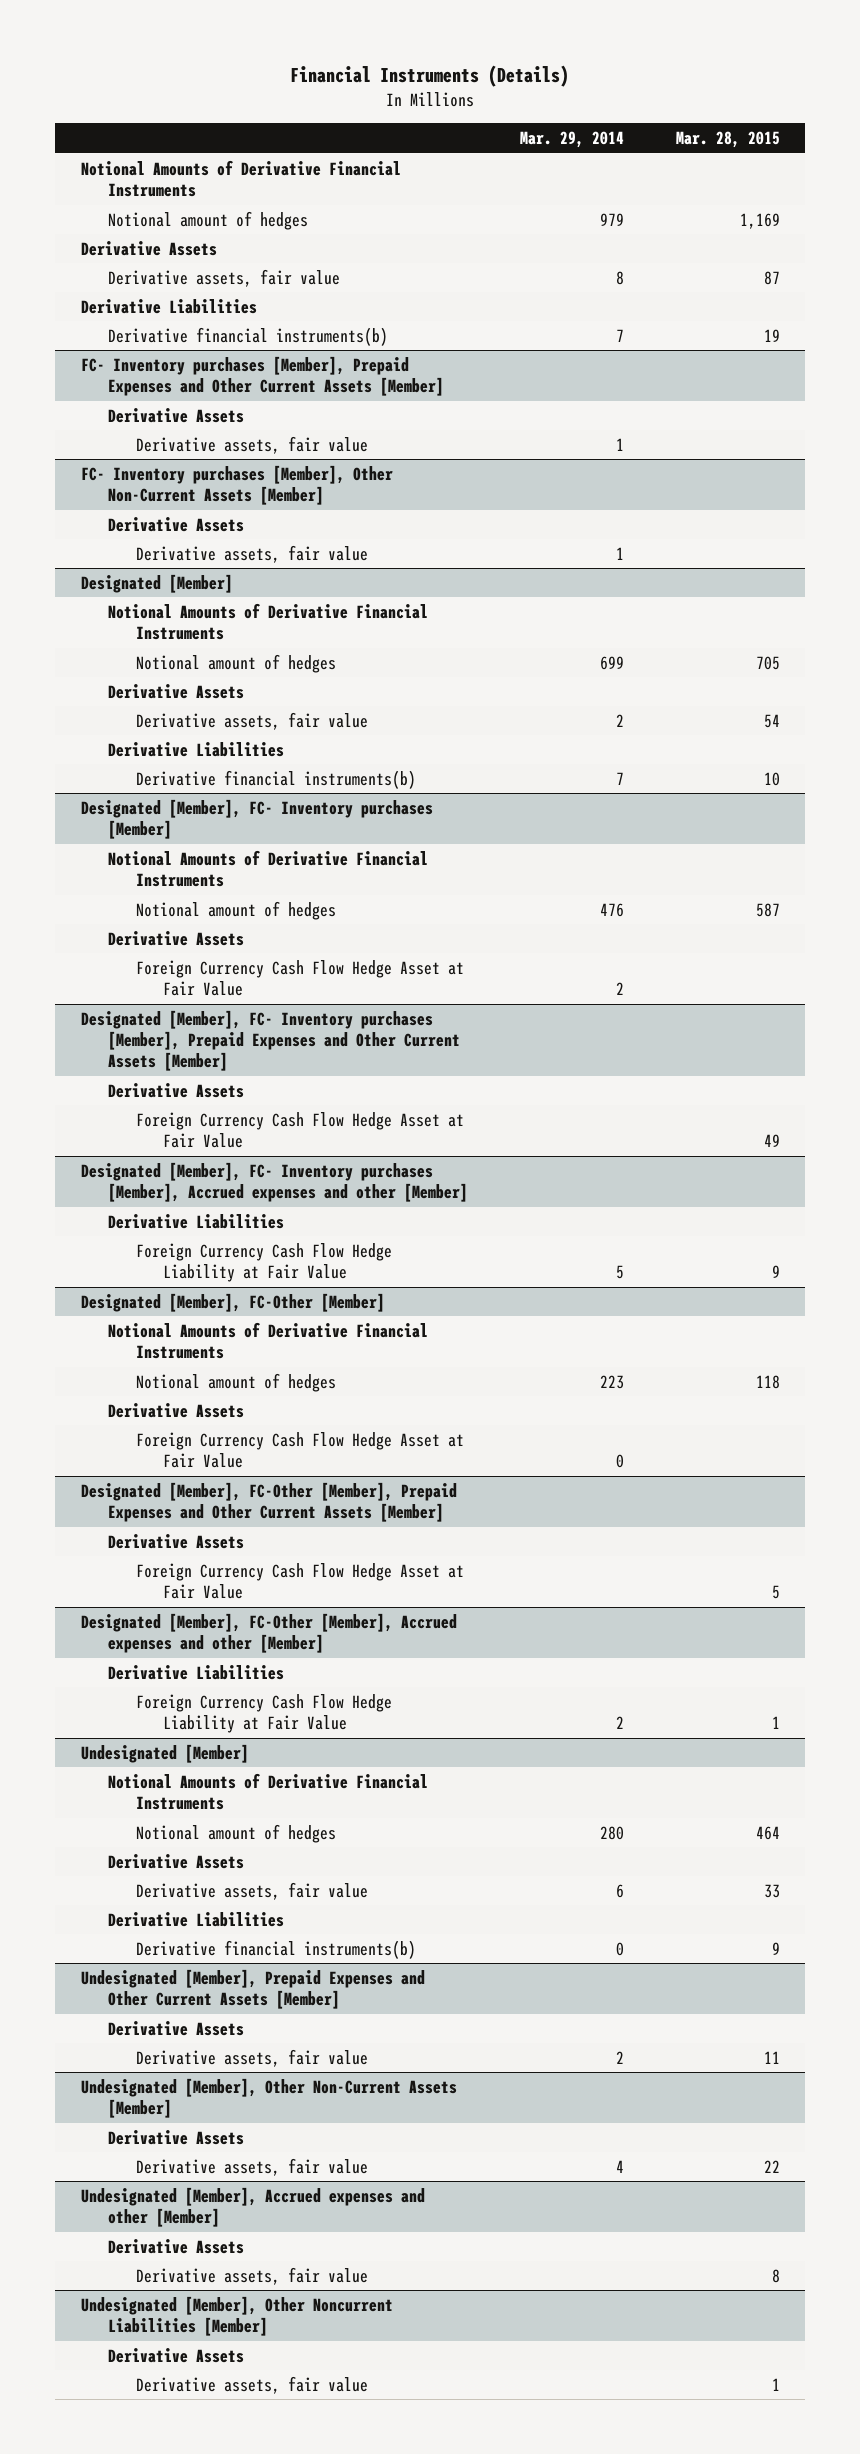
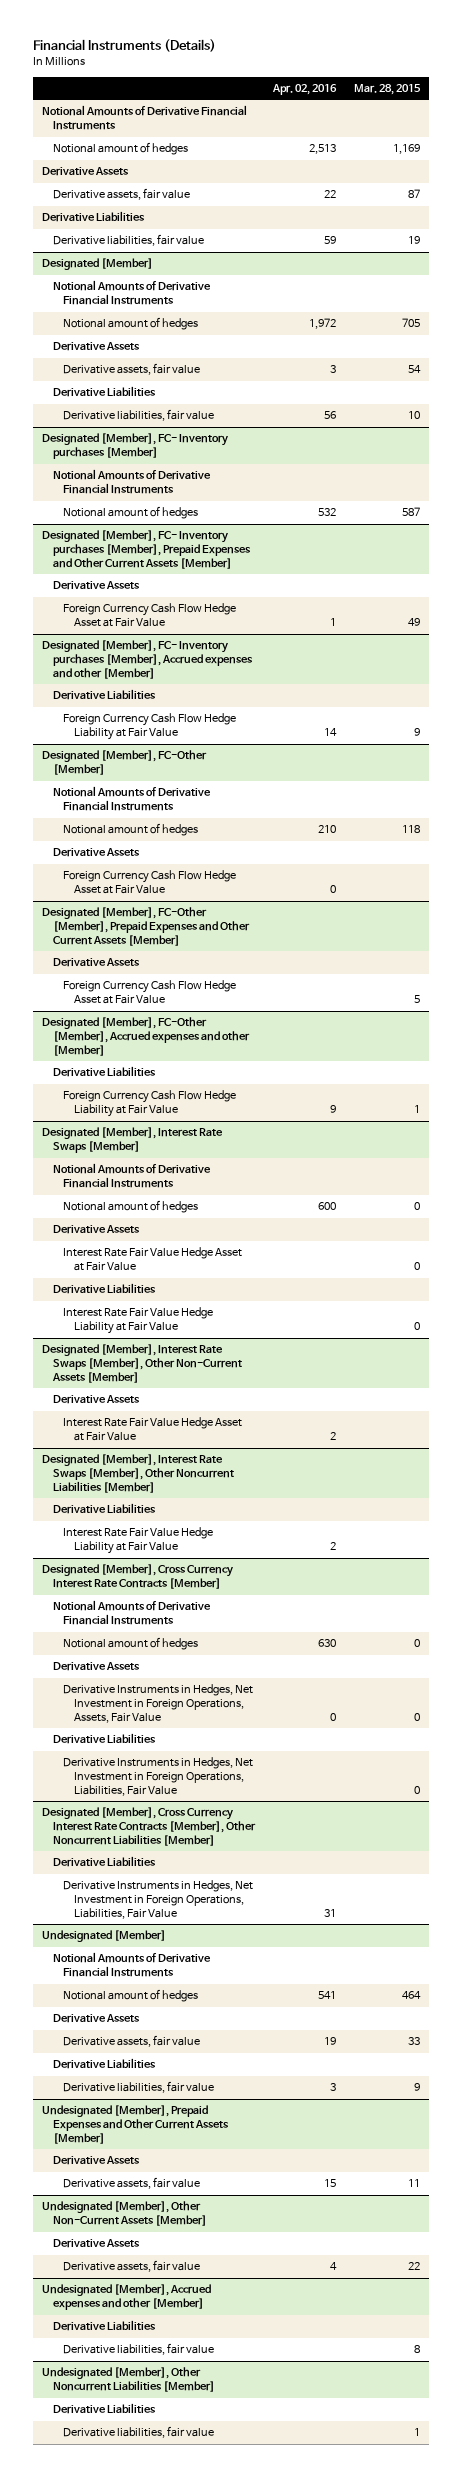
[519,131,624,149] Mar. 29, 2014 -> none
none -> [271,84,337,96] Apr. 02, 2016
[80,355,445,397] FC- Inventory purchases [Member], Prepaid Expenses and Other Current Assets [Member] -> none
[108,407,245,423] Derivative Assets -> none
[135,435,368,454] Derivative assets, fair value -> none
[80,464,393,506] FC- Inventory purchases [Member], Other Non-Current Assets [Member] -> none
[108,516,245,532] Derivative Assets -> none
[135,544,368,563] Derivative assets, fair value -> none
[108,326,389,346] Derivative financial instruments(b) -> [52,234,204,247] Derivative liabilities, fair value
[135,769,416,789] Derivative financial instruments(b) -> [63,409,215,422] Derivative liabilities, fair value
[108,930,245,946] Derivative Assets -> none
[135,959,464,997] Foreign Currency Cash Flow Hedge Asset at Fair Value -> none
none -> [42,1127,224,1154] Designated [Member], Interest Rate Swaps [Member]
none -> [52,1163,211,1189] Notional Amounts of Derivative Financial Instruments
none -> [63,1200,199,1214] Notional amount of hedges
none -> [52,1225,140,1235] Derivative Assets
none -> [63,1247,243,1272] Interest Rate Fair Value Hedge Asset at Fair Value
none -> [52,1283,156,1295] Derivative Liabilities
none -> [63,1307,214,1335] Interest Rate Fair Value Hedge Liability at Fair Value
none -> [42,1344,242,1384] Designated [Member], Interest Rate Swaps [Member], Other Non-Current Assets [Member]
none -> [52,1395,140,1405] Derivative Assets
none -> [63,1417,243,1442] Interest Rate Fair Value Hedge Asset at Fair Value
none -> [42,1454,234,1494] Designated [Member], Interest Rate Swaps [Member], Other Noncurrent Liabilities [Member]
none -> [52,1503,156,1515] Derivative Liabilities
none -> [63,1527,214,1555] Interest Rate Fair Value Hedge Liability at Fair Value
none -> [42,1564,234,1590] Designated [Member], Cross Currency Interest Rate Contracts [Member]
none -> [52,1600,211,1626] Notional Amounts of Derivative Financial Instruments
none -> [63,1637,199,1651] Notional amount of hedges
none -> [52,1662,140,1672] Derivative Assets
none -> [63,1684,254,1724] Derivative Instruments in Hedges, Net Investment in Foreign Operations, Assets, Fair Value
none -> [52,1733,156,1745] Derivative Liabilities
none -> [63,1757,254,1797] Derivative Instruments in Hedges, Net Investment in Foreign Operations, Liabilities, Fair Value
none -> [42,1807,256,1847] Designated [Member], Cross Currency Interest Rate Contracts [Member], Other Noncurrent Liabilities [Member]
none -> [52,1856,156,1868] Derivative Liabilities
none -> [63,1880,254,1920] Derivative Instruments in Hedges, Net Investment in Foreign Operations, Liabilities, Fair Value
[135,1939,416,1959] Derivative financial instruments(b) -> [63,2081,215,2094] Derivative liabilities, fair value
[108,2238,245,2254] Derivative Assets -> none
none -> [52,2320,156,2332] Derivative Liabilities
[135,2266,368,2285] Derivative assets, fair value -> [63,2343,215,2356] Derivative liabilities, fair value
[108,2347,245,2363] Derivative Assets -> none
none -> [52,2403,156,2415] Derivative Liabilities
[135,2375,368,2394] Derivative assets, fair value -> [63,2426,215,2439] Derivative liabilities, fair value

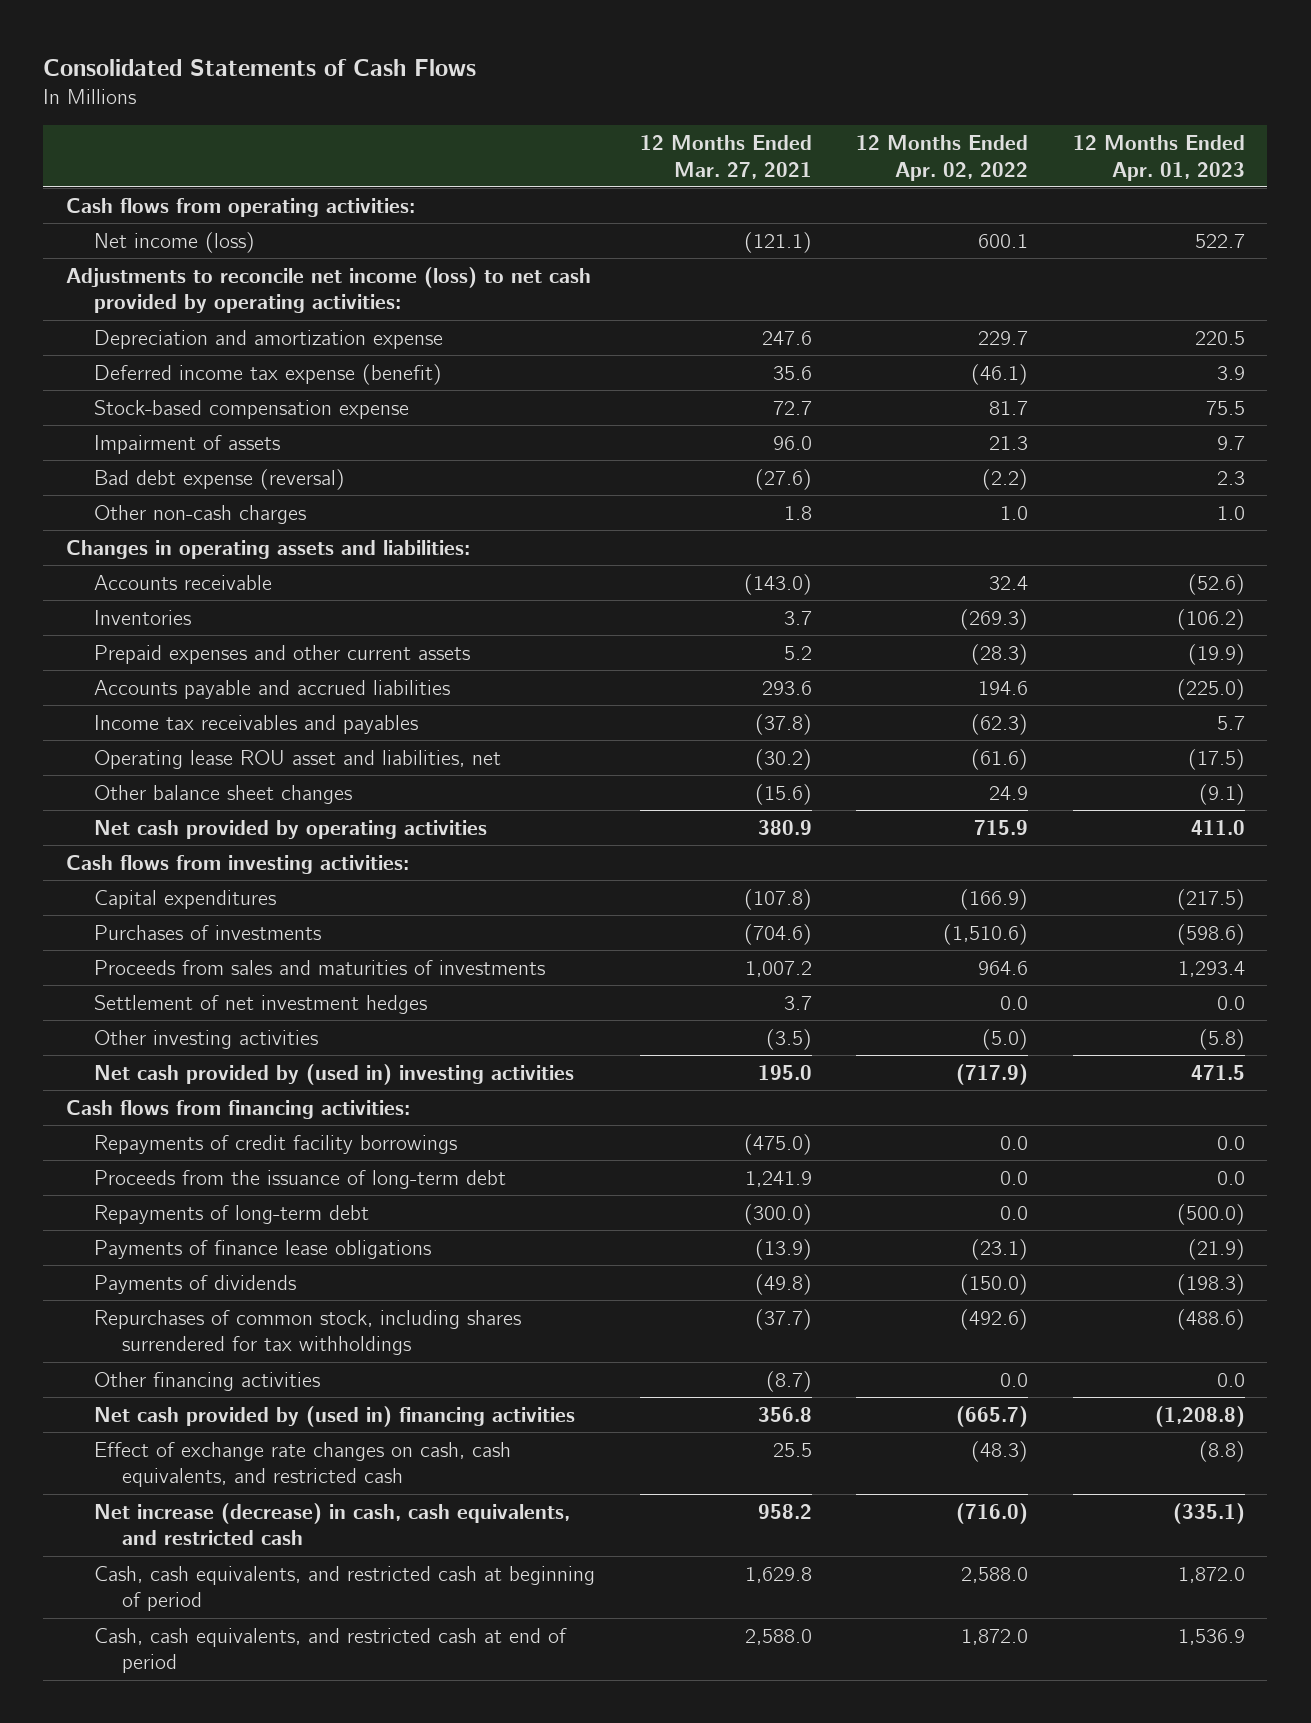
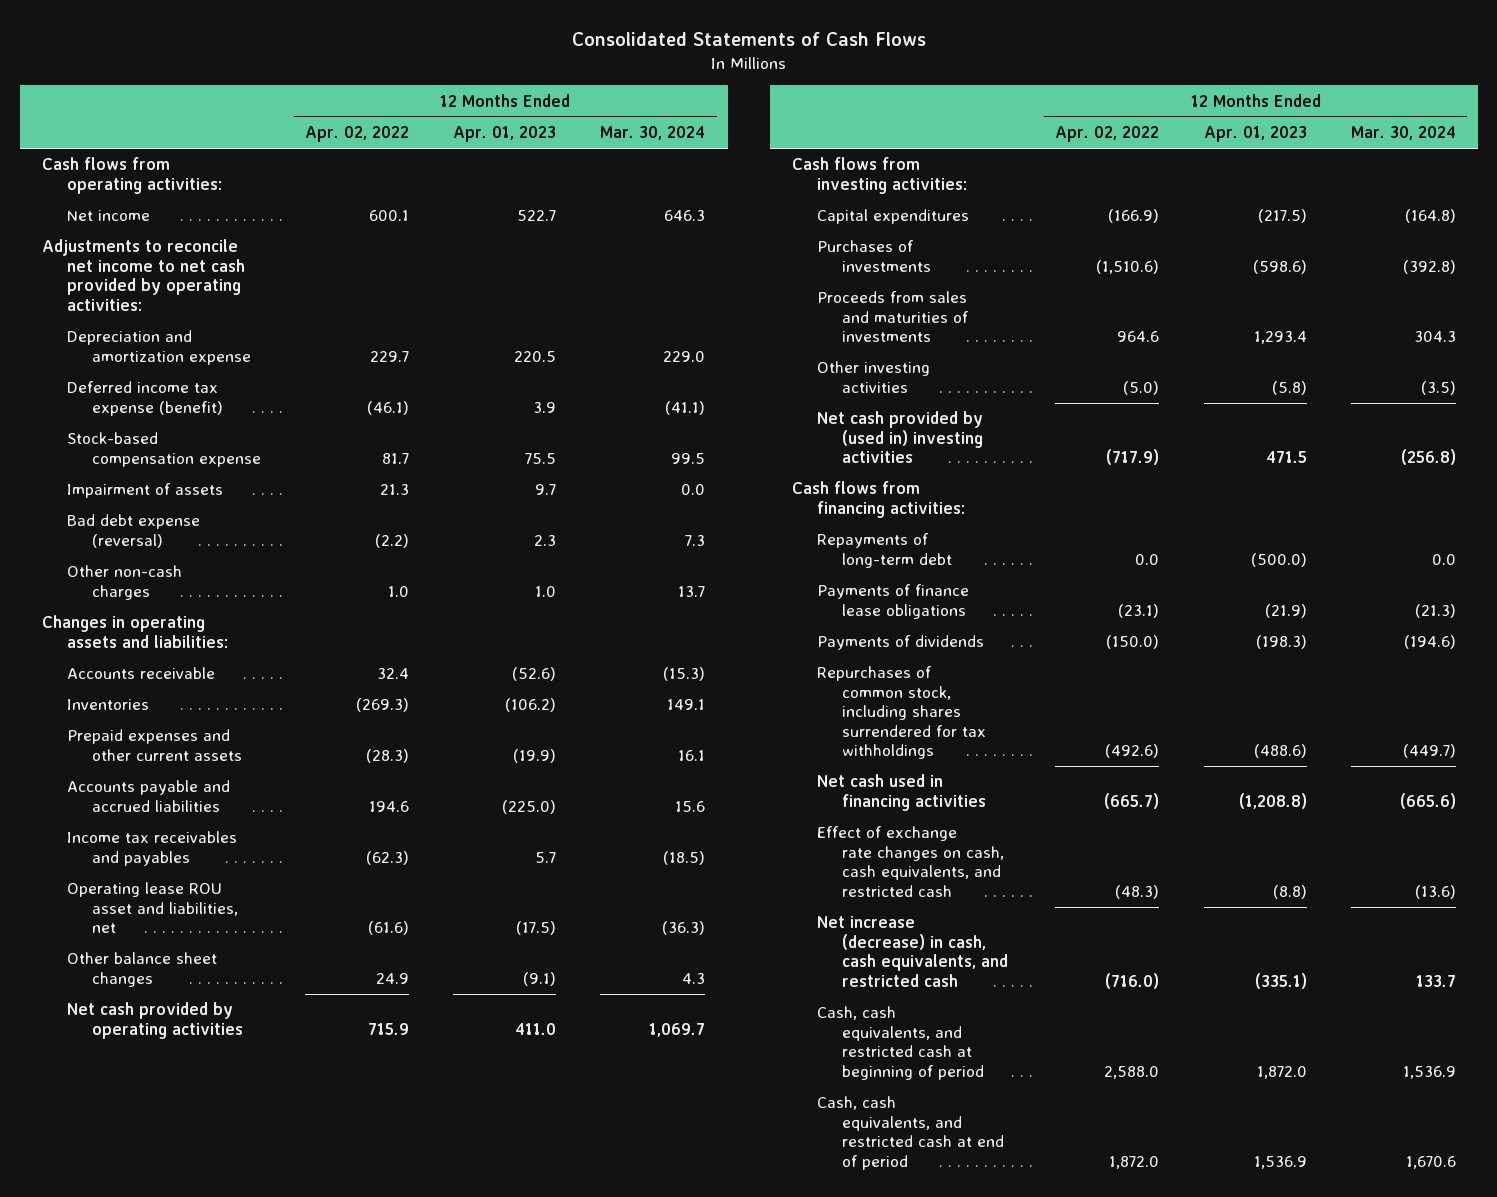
[639,134,812,179] 12 Months Ended Mar. 27, 2021 -> none
none -> [600,126,706,141] Mar. 30, 2024
[93,231,255,253] Net income (loss) -> [66,210,150,222] Net income
[65,266,591,314] Adjustments to reconcile net income (loss) to net cash provided by operating activities: -> [41,239,245,311] Adjustments to reconcile net income to net cash provided by operating activities:
[93,994,427,1014] Settlement of net investment hedges -> none
[93,1134,457,1154] Repayments of credit facility borrowings -> none
[93,1169,506,1189] Proceeds from the issuance of long-term debt -> none
[93,1371,320,1391] Other financing activities -> none
[93,1405,575,1427] Net cash provided by (used in) financing activities -> [817,774,987,811] Net cash used in financing activities

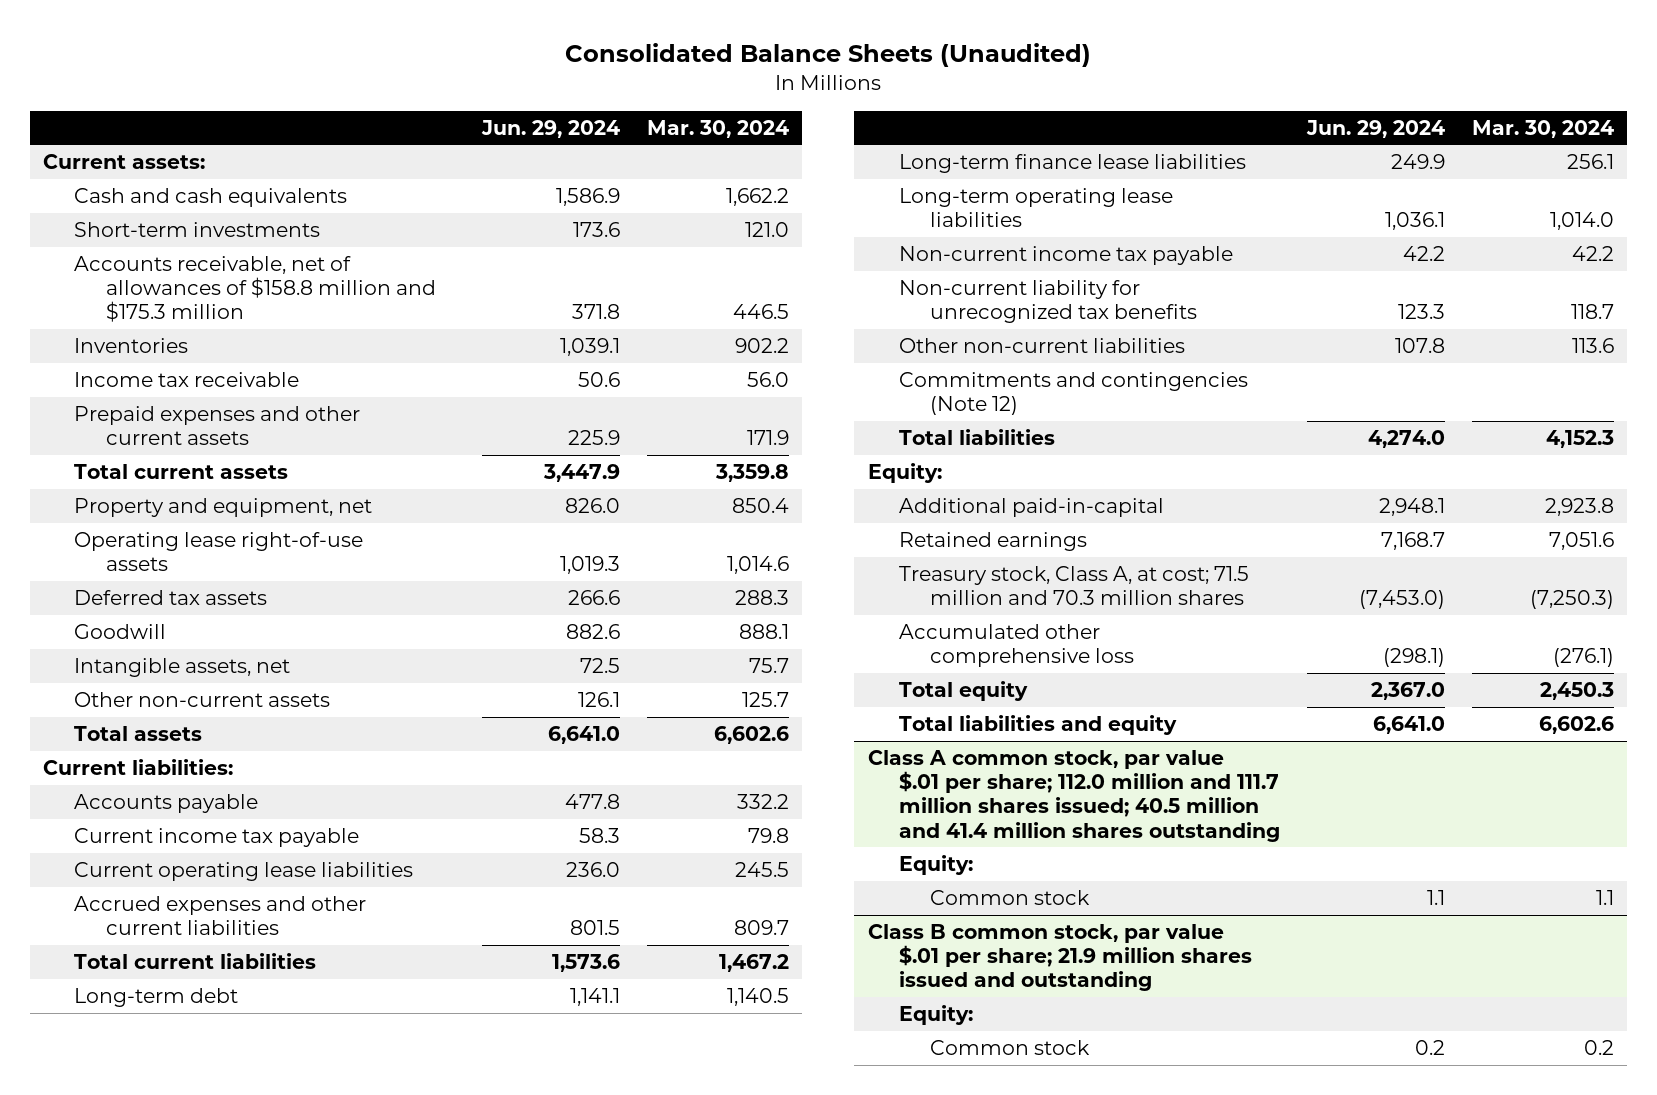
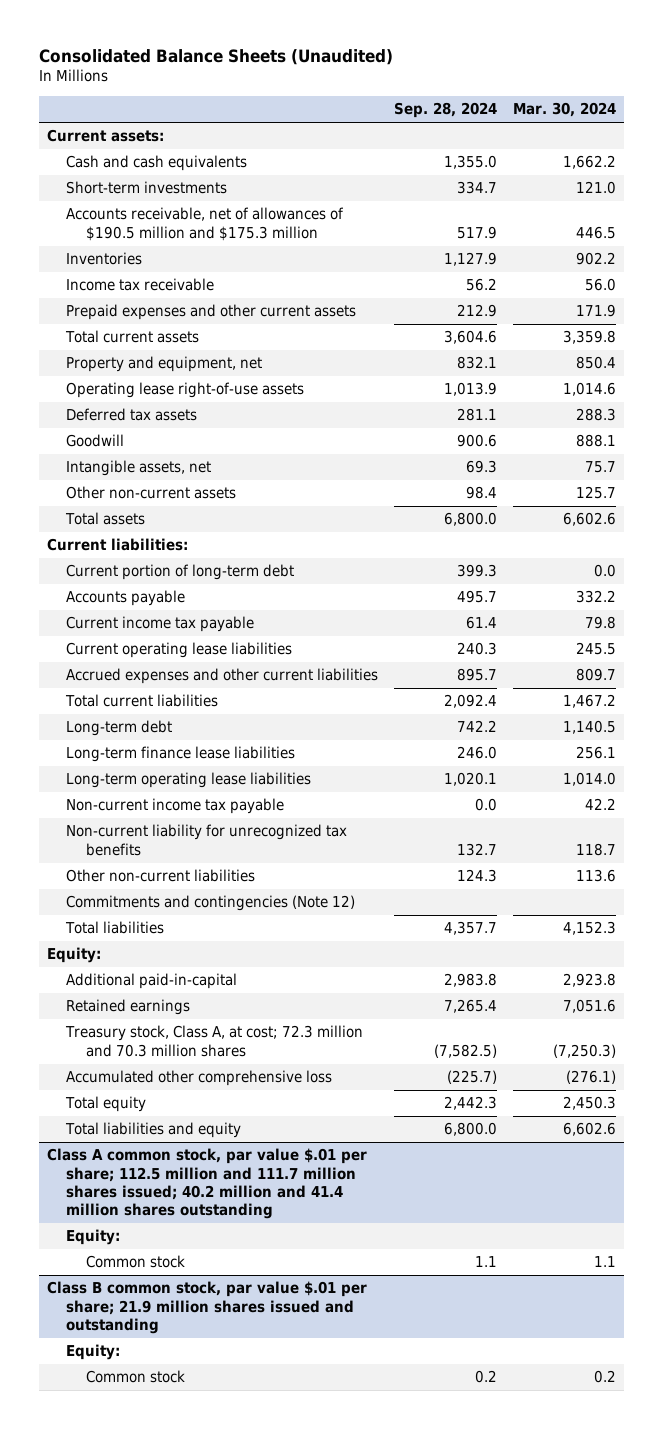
[481,119,621,138] Jun. 29, 2024 -> none
none -> [394,102,498,119] Sep. 28, 2024
[74,256,436,323] Accounts receivable, net of allowances of $158.8 million and $175.3 million -> [66,207,345,241] Accounts receivable, net of allowances of $190.5 million and $175.3 million
none -> [66,564,295,581] Current portion of long-term debt
[898,566,1249,606] Treasury stock, Class A, at cost; 71.5 million and 70.3 million shares -> [65,1025,364,1057] Treasury stock, Class A, at cost; 72.3 million and 70.3 million shares
[867,750,1280,842] Class A common stock, par value $.01 per share; 112.0 million and 111.7 million shares issued; 40.5 million and 41.4 million shares outstanding -> [47,1148,368,1220] Class A common stock, par value $.01 per share; 112.5 million and 111.7 million shares issued; 40.2 million and 41.4 million shares outstanding

